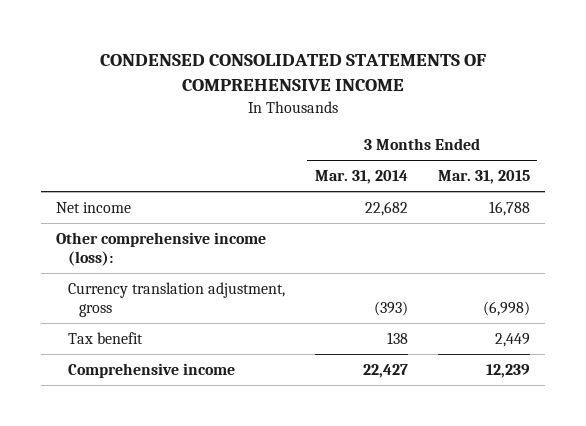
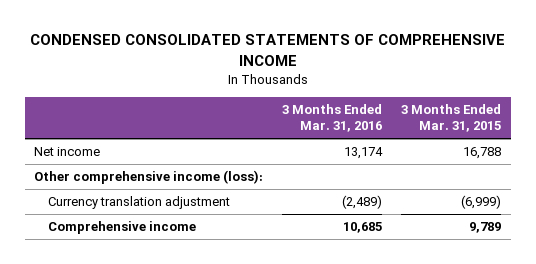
[314,170,408,185] Mar. 31, 2014 -> none
none -> [282,104,383,133] 3 Months Ended Mar. 31, 2016
[67,332,143,345] Tax benefit -> none
[67,282,285,317] Currency translation adjustment, gross -> [47,196,230,210] Currency translation adjustment
[482,300,530,316] (6,998) -> [461,195,502,210] (6,999)
[485,364,530,379] 12,239 -> [469,222,502,234] 9,789

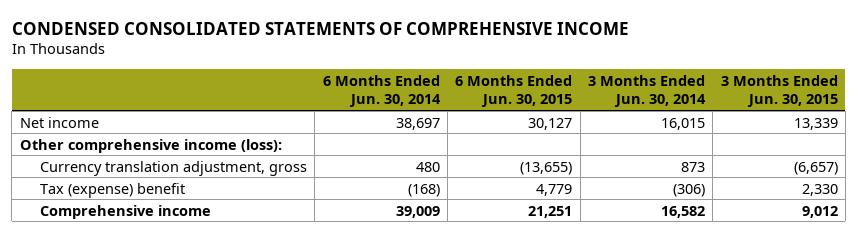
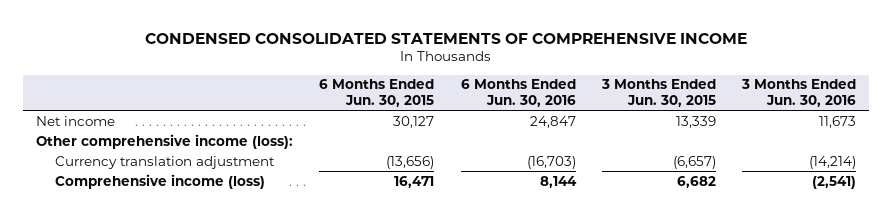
[322,74,441,108] 6 Months Ended Jun. 30, 2014 -> none
[587,74,706,108] 3 Months Ended Jun. 30, 2014 -> none
none -> [460,79,576,108] 6 Months Ended Jun. 30, 2016
none -> [741,79,857,108] 3 Months Ended Jun. 30, 2016
[39,182,185,198] Tax (expense) benefit -> none
[39,160,307,176] Currency translation adjustment, gross -> [55,155,276,169] Currency translation adjustment
[520,161,573,175] (13,655) -> [386,155,435,169] (13,656)
[39,204,211,219] Comprehensive income -> [55,173,266,189] Comprehensive income (loss)
[528,205,573,218] 21,251 -> [394,175,435,188] 16,471
[801,205,838,218] 9,012 -> [676,175,716,188] 6,682

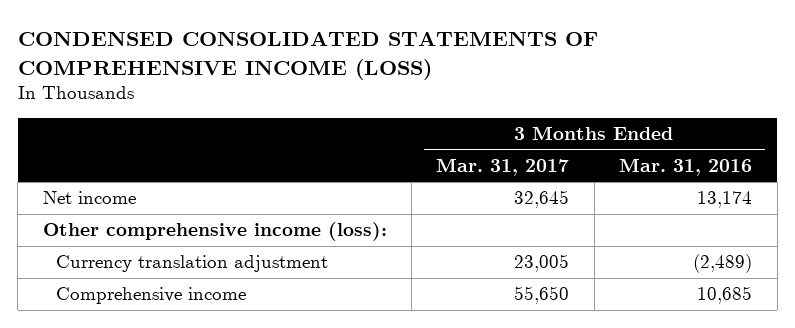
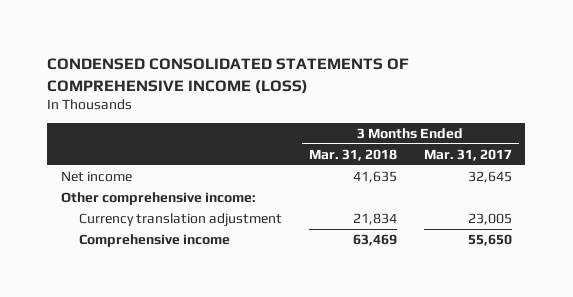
[619,157,753,176] Mar. 31, 2016 -> none
none -> [308,148,397,161] Mar. 31, 2018
[42,222,387,242] Other comprehensive income (loss): -> [60,191,256,205] Other comprehensive income:

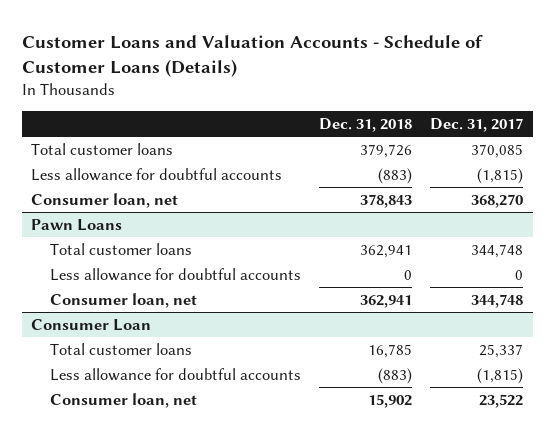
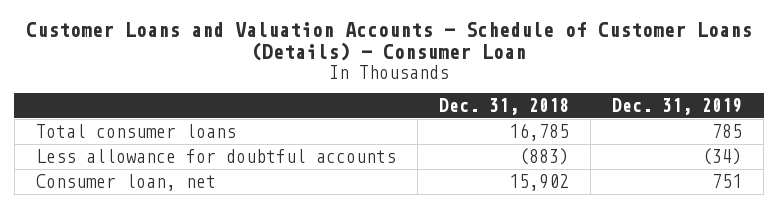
[22,34,484,77] Customer Loans and Valuation Accounts - Schedule of Customer Loans (Details) -> [26,21,753,62] Customer Loans and Valuation Accounts - Schedule of Customer Loans (Details) - Consumer Loan
[430,117,524,132] Dec. 31, 2017 -> none
none -> [612,98,743,116] Dec. 31, 2019
[31,167,283,181] Less allowance for doubtful accounts -> none
[31,192,179,208] Consumer loan, net -> none
[31,218,123,231] Pawn Loans -> none
[50,242,193,255] Total customer loans -> none
[50,267,302,281] Less allowance for doubtful accounts -> none
[50,292,198,308] Consumer loan, net -> none
[31,318,152,331] Consumer Loan -> none
[50,342,193,355] Total customer loans -> none
[31,142,174,155] Total customer loans -> [35,123,236,138] Total consumer loans
[360,143,413,158] 379,726 -> [509,122,570,141] 16,785

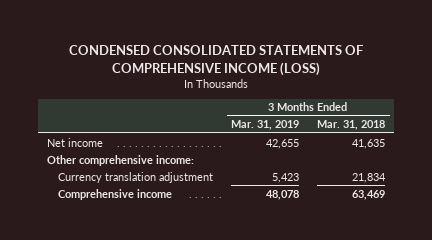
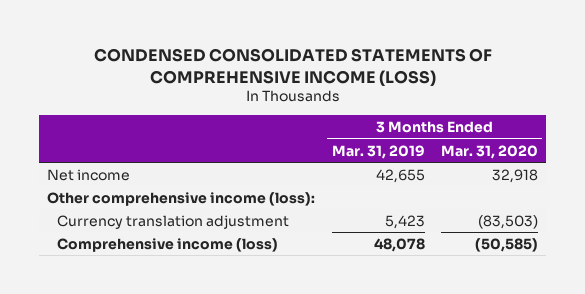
[317,120,386,131] Mar. 31, 2018 -> none
none -> [440,144,538,159] Mar. 31, 2020
[46,154,194,166] Other comprehensive income: -> [47,191,316,206] Other comprehensive income (loss):
[58,188,173,200] Comprehensive income -> [57,237,279,252] Comprehensive income (loss)

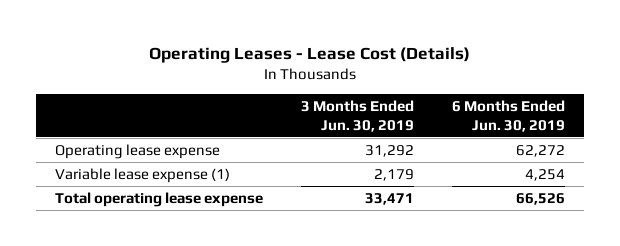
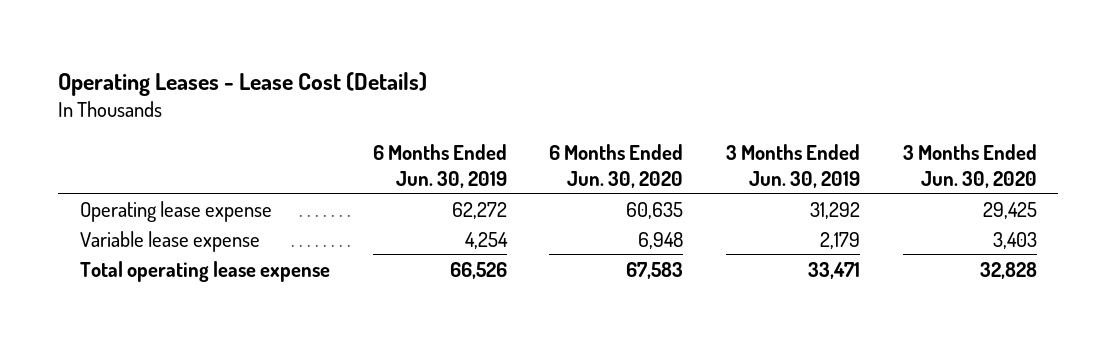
none -> [549,144,684,188] 6 Months Ended Jun. 30, 2020
none -> [902,144,1037,188] 3 Months Ended Jun. 30, 2020
[55,167,231,183] Variable lease expense (1) -> [79,230,260,252] Variable lease expense

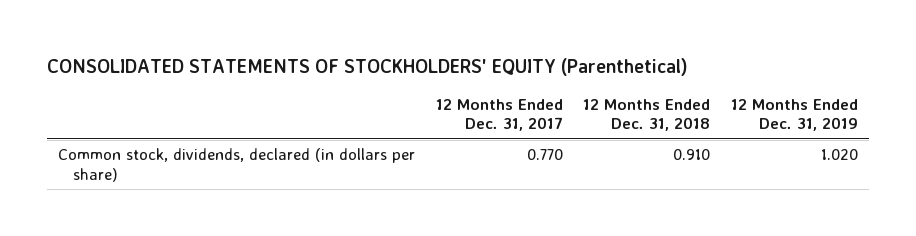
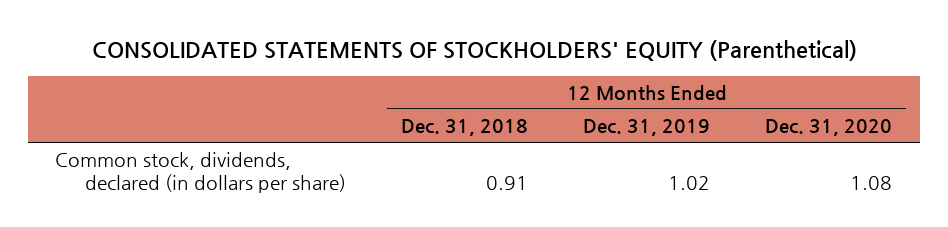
[435,98,563,132] 12 Months Ended Dec. 31, 2017 -> none
none -> [765,119,893,137] Dec. 31, 2020
[673,149,711,161] 0.910 -> [486,176,529,191] 0.91
[821,149,859,161] 1.020 -> [668,176,711,191] 1.02

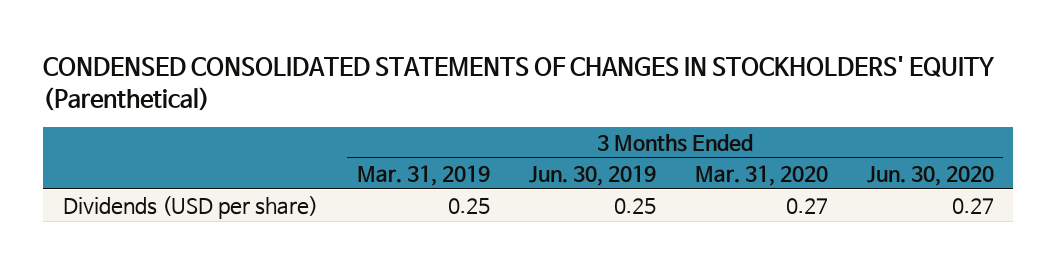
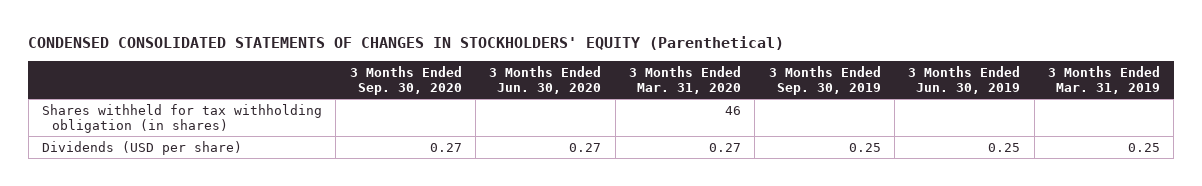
none -> [349,65,462,95] 3 Months Ended Sep. 30, 2020
none -> [768,65,881,95] 3 Months Ended Sep. 30, 2019
none -> [42,103,323,134] Shares withheld for tax withholding obligation (in shares)

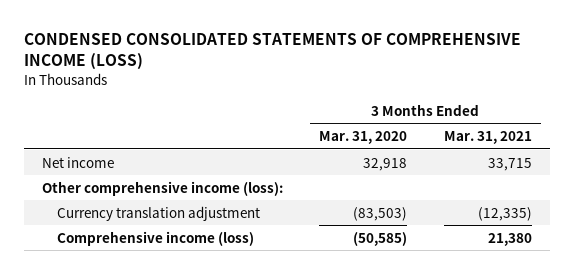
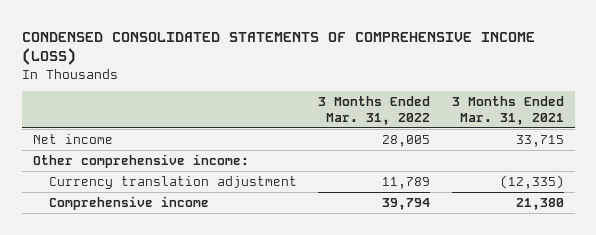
[319,130,408,144] Mar. 31, 2020 -> none
none -> [318,96,431,125] 3 Months Ended Mar. 31, 2022
[42,180,284,196] Other comprehensive income (loss): -> [32,153,249,168] Other comprehensive income:
[56,230,254,246] Comprehensive income (loss) -> [48,195,209,210] Comprehensive income

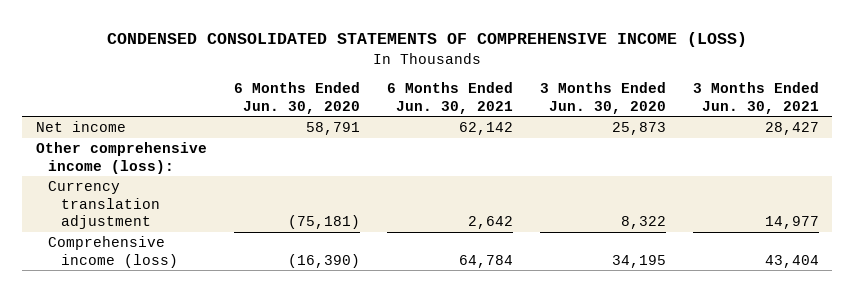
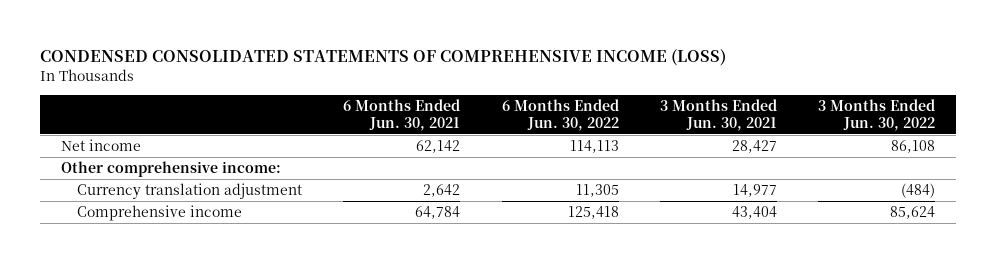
[233,82,360,114] 6 Months Ended Jun. 30, 2020 -> none
[539,82,666,114] 3 Months Ended Jun. 30, 2020 -> none
none -> [501,99,619,131] 6 Months Ended Jun. 30, 2022
none -> [818,99,936,131] 3 Months Ended Jun. 30, 2022
[35,142,207,174] Other comprehensive income (loss): -> [60,161,281,178] Other comprehensive income:
[48,236,178,268] Comprehensive income (loss) -> [76,205,242,222] Comprehensive income

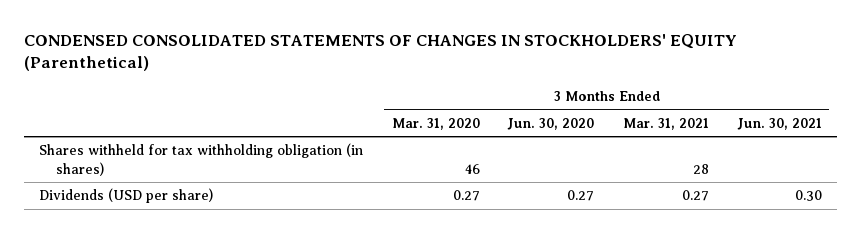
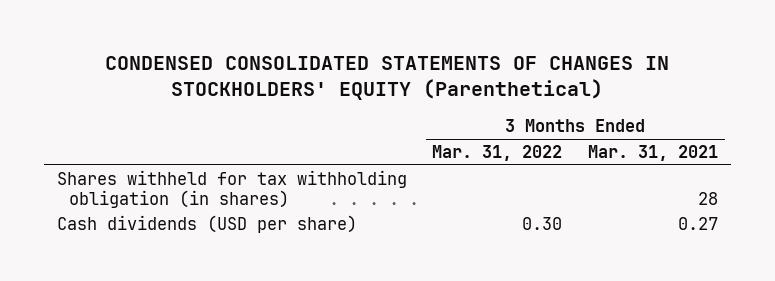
[391,117,480,130] Mar. 31, 2020 -> none
[507,117,595,130] Jun. 30, 2020 -> none
[737,117,823,130] Jun. 30, 2021 -> none
none -> [432,145,563,162] Mar. 31, 2022
[38,188,213,204] Dividends (USD per share) -> [56,215,357,234] Cash dividends (USD per share)

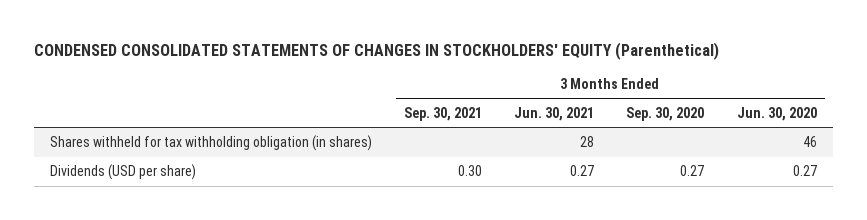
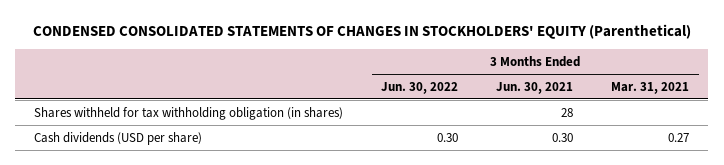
[404,106,483,121] Sep. 30, 2021 -> none
[626,106,705,121] Sep. 30, 2020 -> none
[736,106,817,121] Jun. 30, 2020 -> none
none -> [381,81,459,94] Jun. 30, 2022
none -> [611,81,690,94] Mar. 31, 2021
[50,164,197,181] Dividends (USD per share) -> [34,131,203,145] Cash dividends (USD per share)
[570,165,595,177] 0.27 -> [552,132,574,142] 0.30

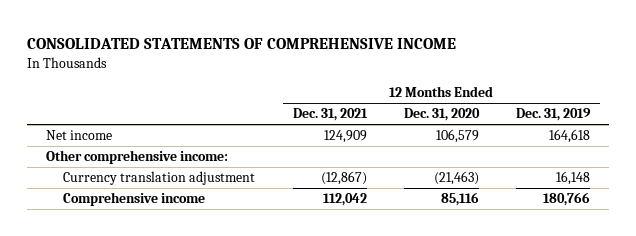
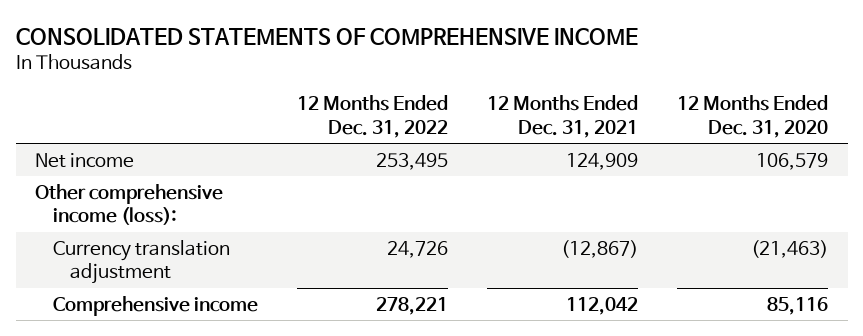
[516,108,592,122] Dec. 31, 2019 -> none
none -> [296,95,448,138] 12 Months Ended Dec. 31, 2022
[45,150,228,165] Other comprehensive income: -> [35,183,224,226] Other comprehensive income (loss):

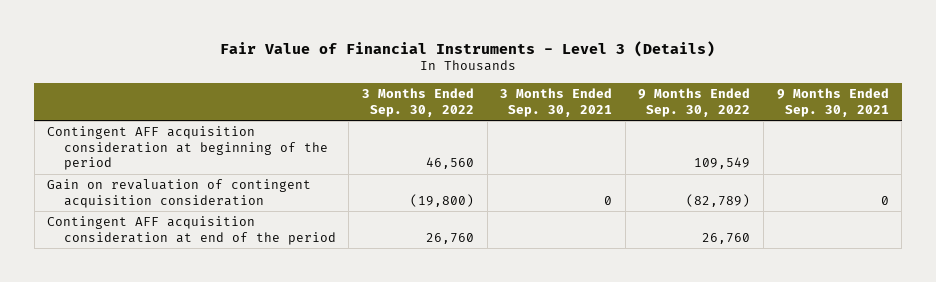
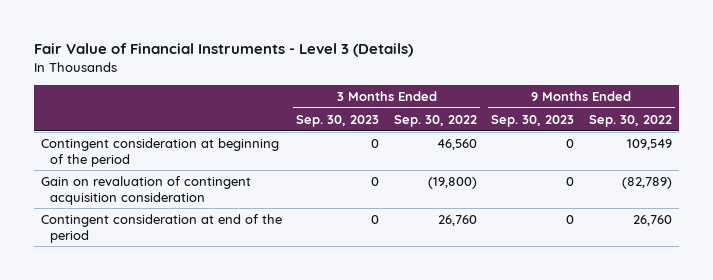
[500,88,613,117] 3 Months Ended Sep. 30, 2021 -> none
[776,88,889,117] 9 Months Ended Sep. 30, 2021 -> none
none -> [296,114,380,127] Sep. 30, 2023
none -> [491,114,575,127] Sep. 30, 2023
[47,126,328,171] Contingent AFF acquisition consideration at beginning of the period -> [41,138,280,167] Contingent consideration at beginning of the period
[47,216,336,245] Contingent AFF acquisition consideration at end of the period -> [41,214,283,243] Contingent consideration at end of the period

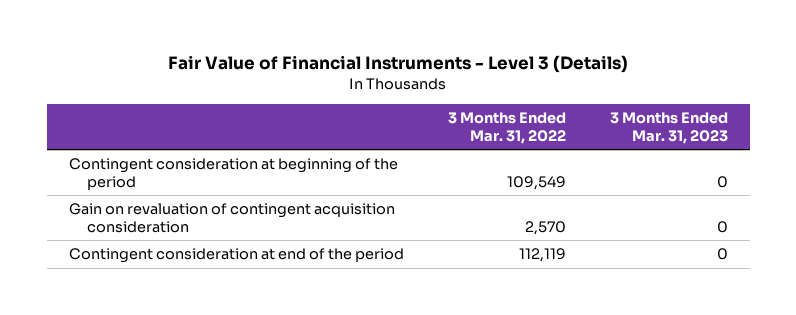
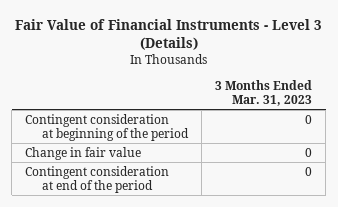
[447,112,566,144] 3 Months Ended Mar. 31, 2022 -> none
[68,203,395,233] Gain on revaluation of contingent acquisition consideration -> [25,146,142,160] Change in fair value

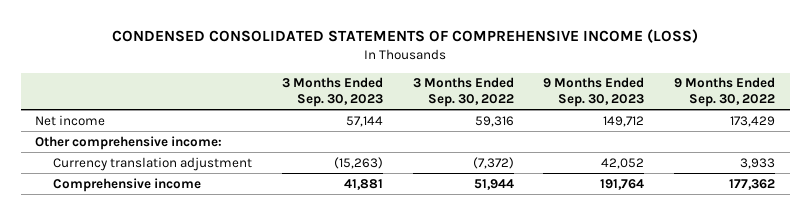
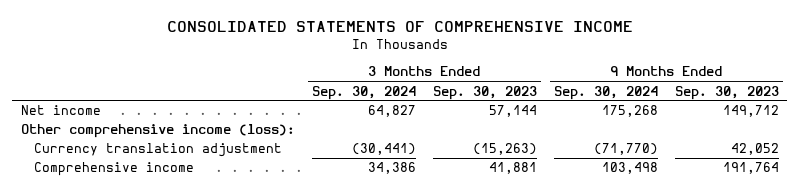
[112,29,699,44] CONDENSED CONSOLIDATED STATEMENTS OF COMPREHENSIVE INCOME (LOSS) -> [166,21,633,33] CONSOLIDATED STATEMENTS OF COMPREHENSIVE INCOME
[412,77,514,107] 3 Months Ended Sep. 30, 2022 -> none
[674,77,776,107] 9 Months Ended Sep. 30, 2022 -> none
none -> [311,85,416,100] Sep. 30, 2024
none -> [553,85,658,100] Sep. 30, 2024
[35,135,223,150] Other comprehensive income: -> [20,124,295,139] Other comprehensive income (loss):

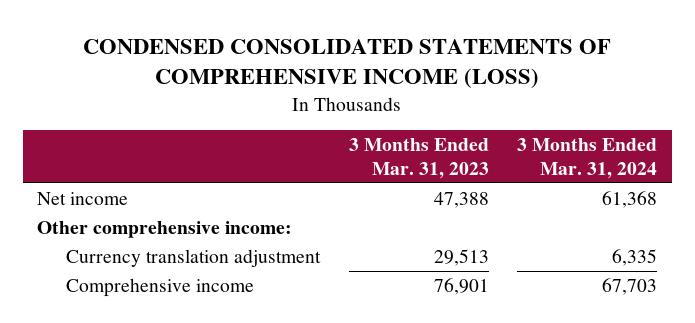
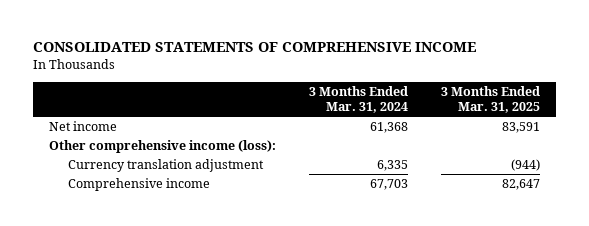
[83,38,612,89] CONDENSED CONSOLIDATED STATEMENTS OF COMPREHENSIVE INCOME (LOSS) -> [33,42,477,53] CONSOLIDATED STATEMENTS OF COMPREHENSIVE INCOME
[348,138,489,179] 3 Months Ended Mar. 31, 2023 -> none
none -> [440,85,540,114] 3 Months Ended Mar. 31, 2025
[37,221,293,239] Other comprehensive income: -> [49,139,277,153] Other comprehensive income (loss):

